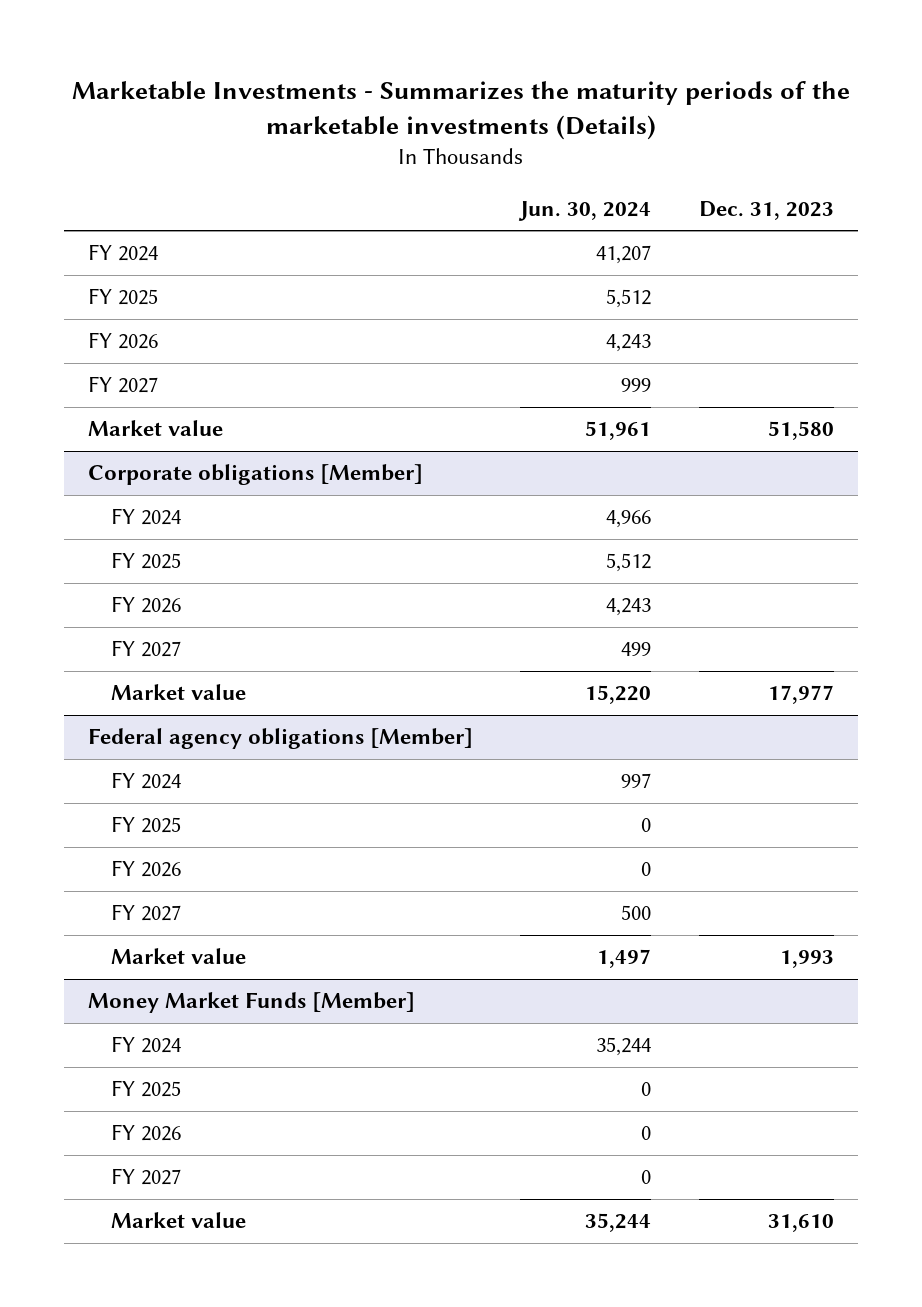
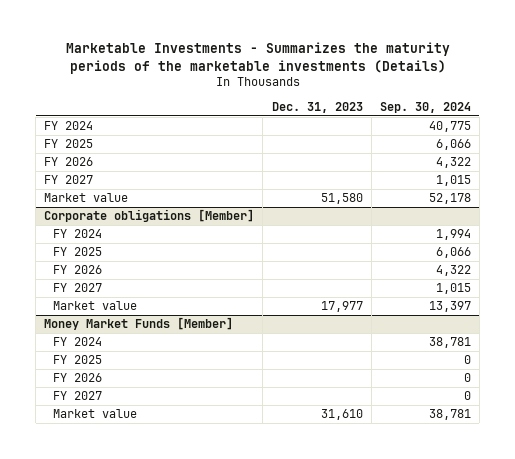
[518,200,652,221] Jun. 30, 2024 -> none
none -> [379,101,471,113] Sep. 30, 2024
[87,728,473,750] Federal agency obligations [Member] -> none
[110,772,181,790] FY 2024 -> none
[110,816,181,834] FY 2025 -> none
[110,860,181,878] FY 2026 -> none
[110,904,181,922] FY 2027 -> none
[110,948,246,965] Market value -> none

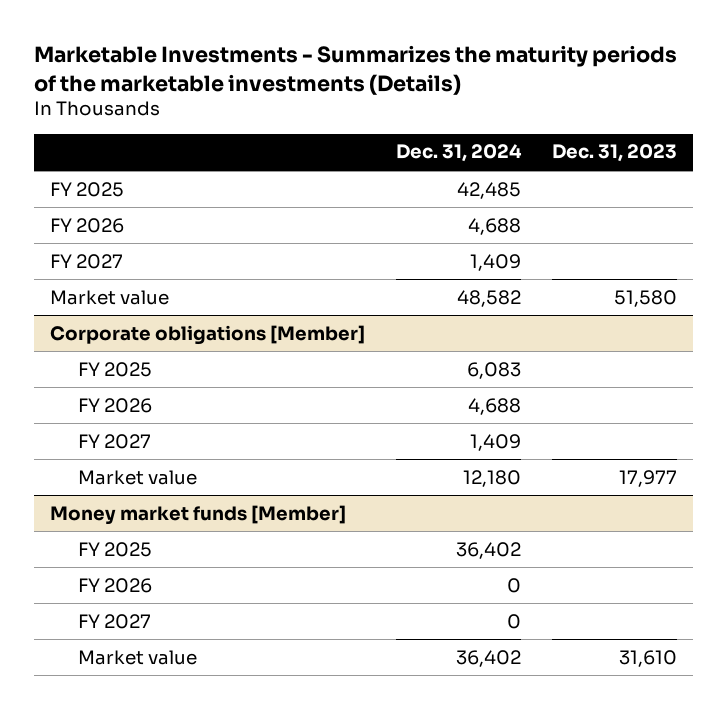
[379,101,471,113] Sep. 30, 2024 -> none
none -> [395,144,522,163] Dec. 31, 2024
[44,121,94,131] FY 2024 -> none
[53,229,103,239] FY 2024 -> none
[53,337,103,347] FY 2024 -> none
[44,317,234,331] Money Market Funds [Member] -> [49,504,346,525] Money market funds [Member]

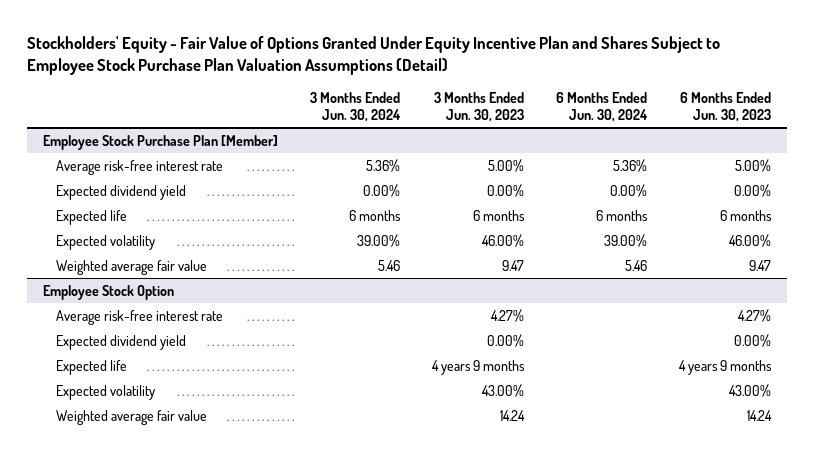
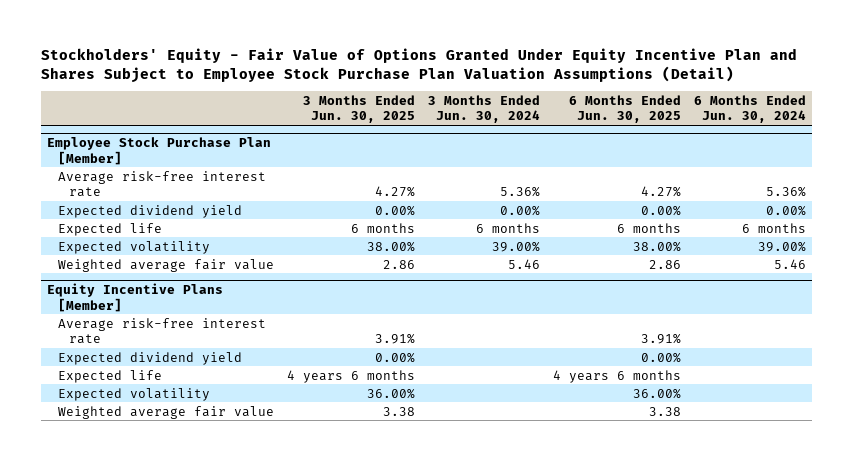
[434,91,525,123] 3 Months Ended Jun. 30, 2023 -> none
[680,91,772,123] 6 Months Ended Jun. 30, 2023 -> none
none -> [302,94,415,124] 3 Months Ended Jun. 30, 2025
none -> [568,94,681,124] 6 Months Ended Jun. 30, 2025
[43,284,175,300] Employee Stock Option -> [47,283,224,312] Equity Incentive Plans [Member]

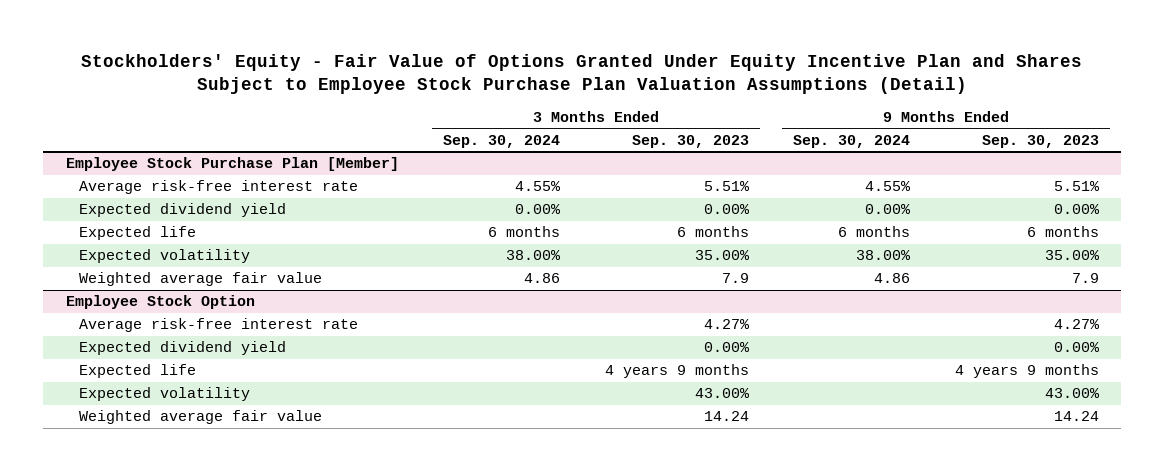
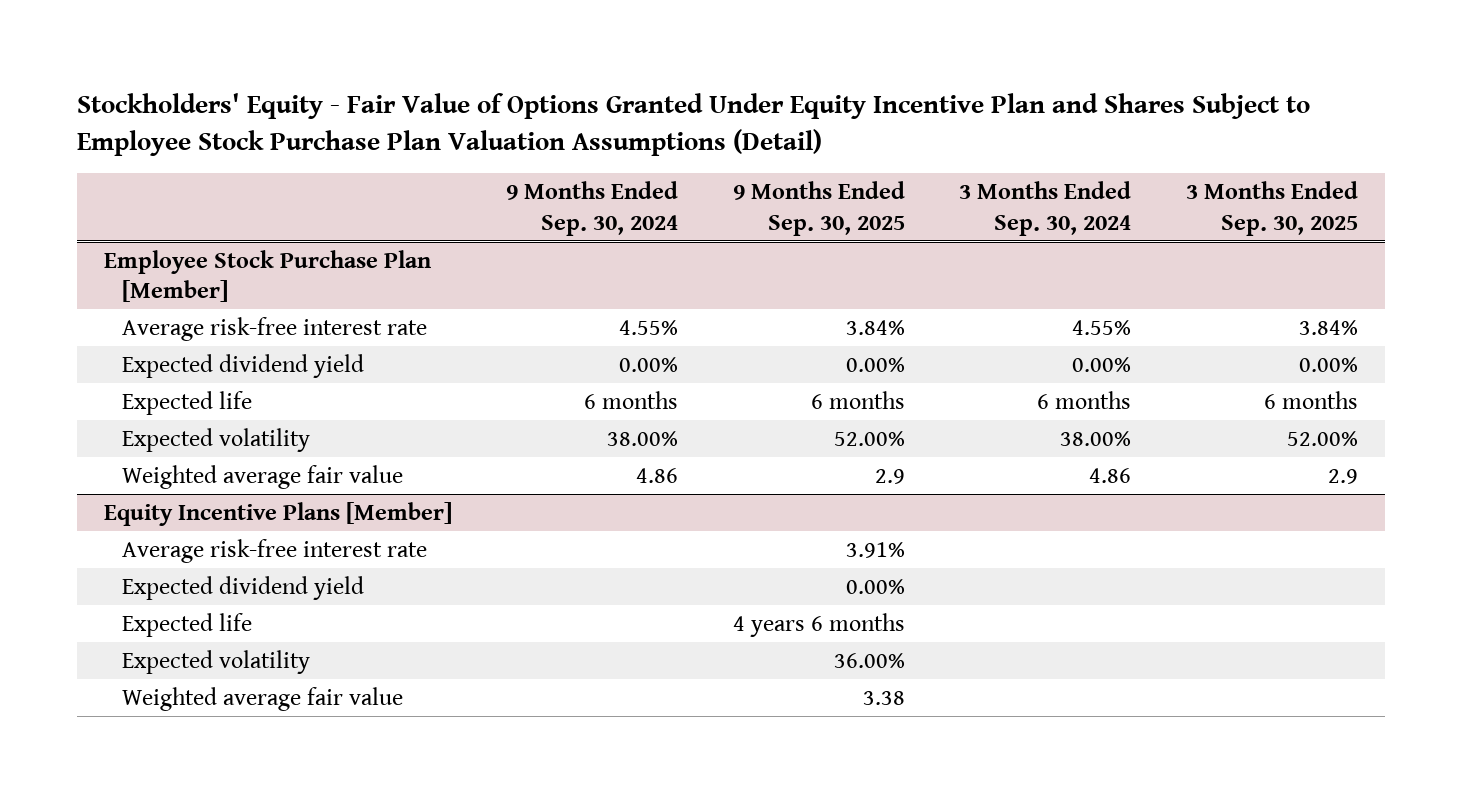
[631,134,749,148] Sep. 30, 2023 -> none
[982,134,1100,148] Sep. 30, 2023 -> none
none -> [732,181,905,236] 9 Months Ended Sep. 30, 2025
none -> [1185,181,1358,236] 3 Months Ended Sep. 30, 2025
[65,295,255,310] Employee Stock Option -> [104,501,453,526] Equity Incentive Plans [Member]

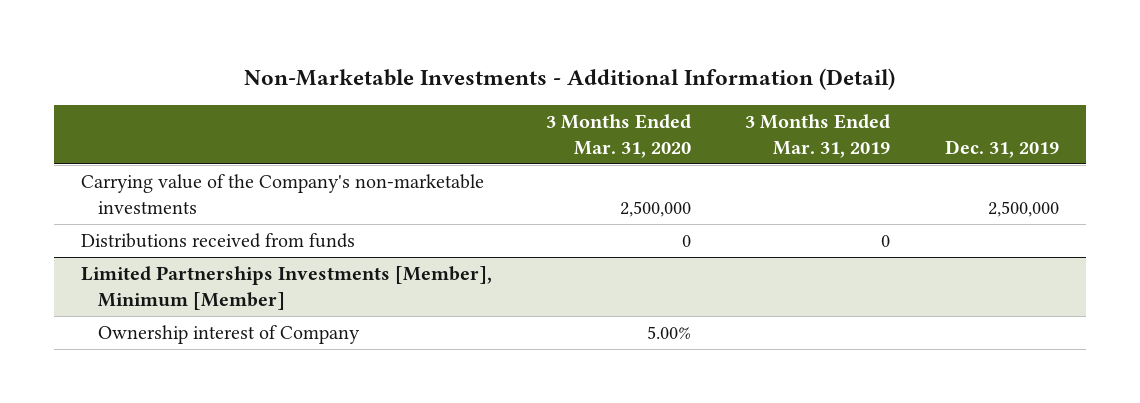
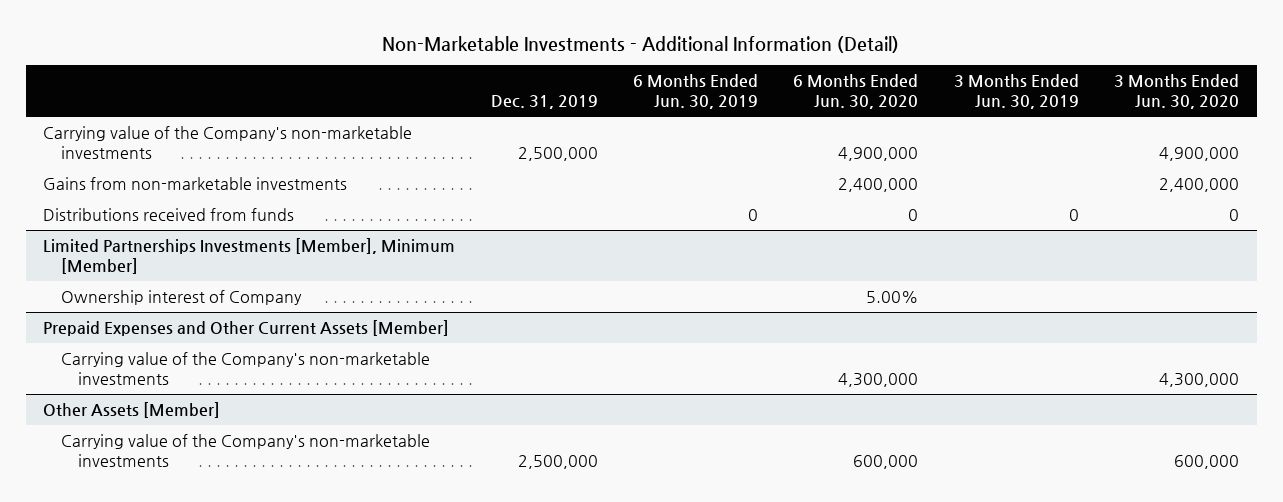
[546,113,692,158] 3 Months Ended Mar. 31, 2020 -> none
[745,113,891,158] 3 Months Ended Mar. 31, 2019 -> none
none -> [633,74,759,110] 6 Months Ended Jun. 30, 2019
none -> [793,74,919,110] 6 Months Ended Jun. 30, 2020
none -> [953,74,1079,110] 3 Months Ended Jun. 30, 2019
none -> [1114,74,1240,110] 3 Months Ended Jun. 30, 2020
none -> [43,176,348,190] Gains from non-marketable investments
none -> [43,319,450,336] Prepaid Expenses and Other Current Assets [Member]
none -> [60,351,430,385] Carrying value of the Company's non-marketable investments
none -> [43,401,221,418] Other Assets [Member]
none -> [60,433,430,467] Carrying value of the Company's non-marketable investments

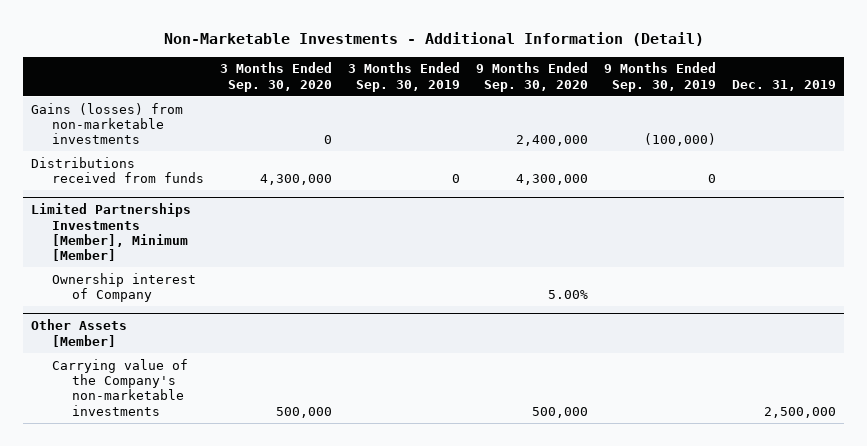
[633,74,759,110] 6 Months Ended Jun. 30, 2019 -> none
[793,74,919,110] 6 Months Ended Jun. 30, 2020 -> none
[953,74,1079,110] 3 Months Ended Jun. 30, 2019 -> none
[1114,74,1240,110] 3 Months Ended Jun. 30, 2020 -> none
none -> [219,62,332,92] 3 Months Ended Sep. 30, 2020
none -> [347,62,460,92] 3 Months Ended Sep. 30, 2019
none -> [475,62,588,92] 9 Months Ended Sep. 30, 2020
none -> [603,62,716,92] 9 Months Ended Sep. 30, 2019
[43,125,413,159] Carrying value of the Company's non-marketable investments -> none
[43,176,348,190] Gains from non-marketable investments -> [31,102,184,145] Gains (losses) from non-marketable investments
[43,319,450,336] Prepaid Expenses and Other Current Assets [Member] -> none
[60,351,430,385] Carrying value of the Company's non-marketable investments -> none

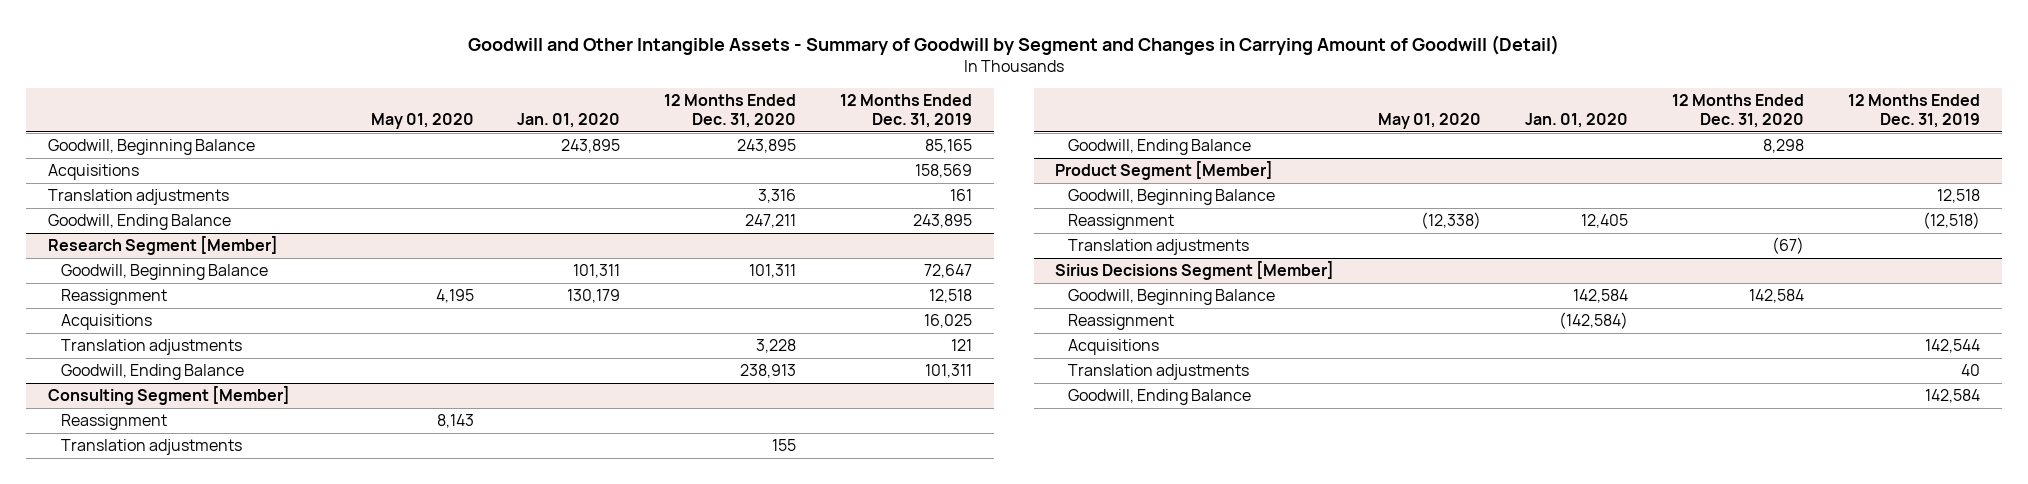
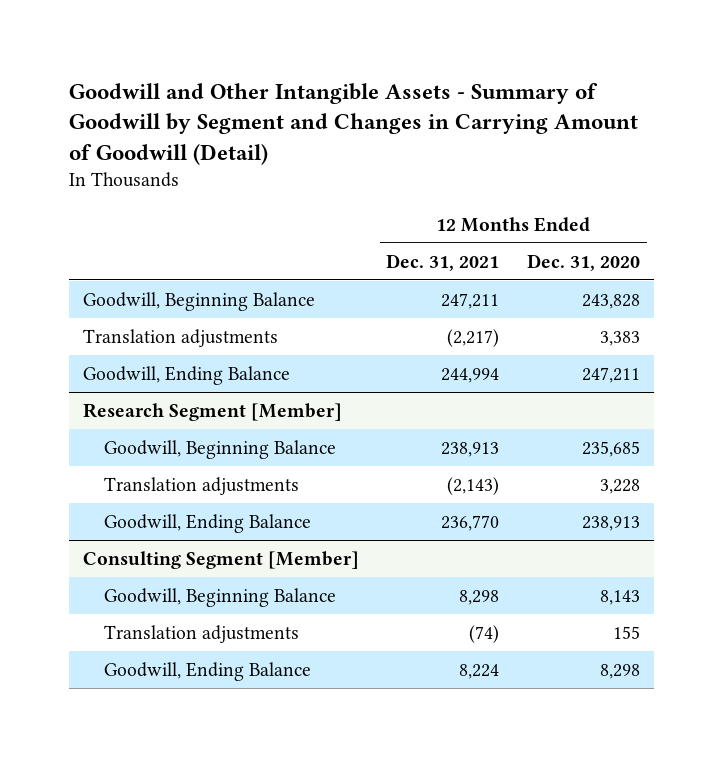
[370,113,474,130] May 01, 2020 -> none
[517,113,621,129] Jan. 01, 2020 -> none
[840,93,973,129] 12 Months Ended Dec. 31, 2019 -> none
none -> [386,253,500,271] Dec. 31, 2021
[47,164,139,181] Acquisitions -> none
[737,139,797,154] 243,895 -> [582,293,641,309] 243,828
[758,189,797,204] 3,316 -> [600,330,641,346] 3,383
[60,289,167,306] Reassignment -> none
[60,314,152,331] Acquisitions -> none
[749,264,797,279] 101,311 -> [582,440,641,457] 235,685
[60,414,167,431] Reassignment -> none
none -> [104,587,337,607] Goodwill, Beginning Balance
[1055,161,1274,181] Product Segment [Member] -> none
[1068,189,1276,206] Goodwill, Beginning Balance -> none
[1068,214,1175,231] Reassignment -> none
[1068,239,1250,256] Translation adjustments -> none
[1055,261,1335,281] Sirius Decisions Segment [Member] -> none
[1068,289,1276,306] Goodwill, Beginning Balance -> none
[1068,314,1175,331] Reassignment -> none
[1068,339,1160,356] Acquisitions -> none
[1068,364,1250,381] Translation adjustments -> none
[1068,389,1252,406] Goodwill, Ending Balance -> none

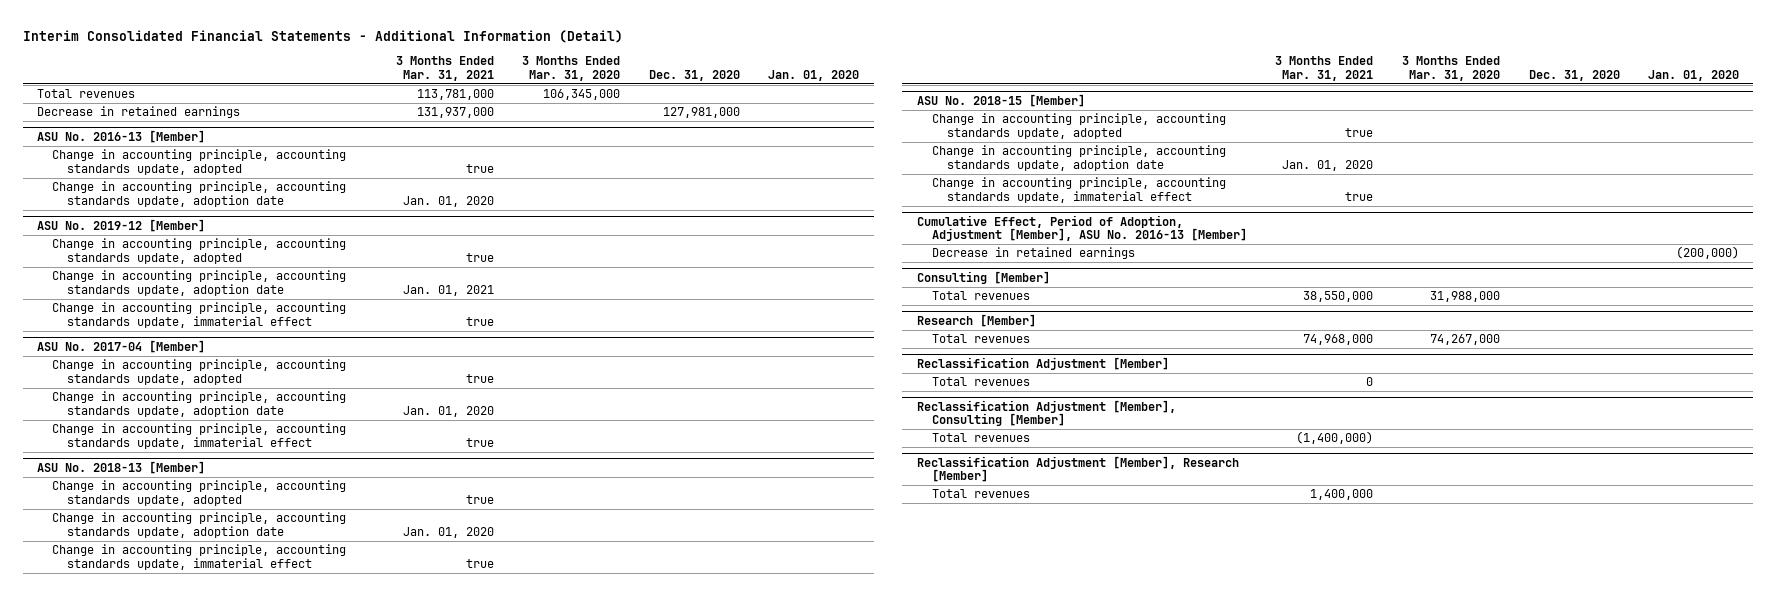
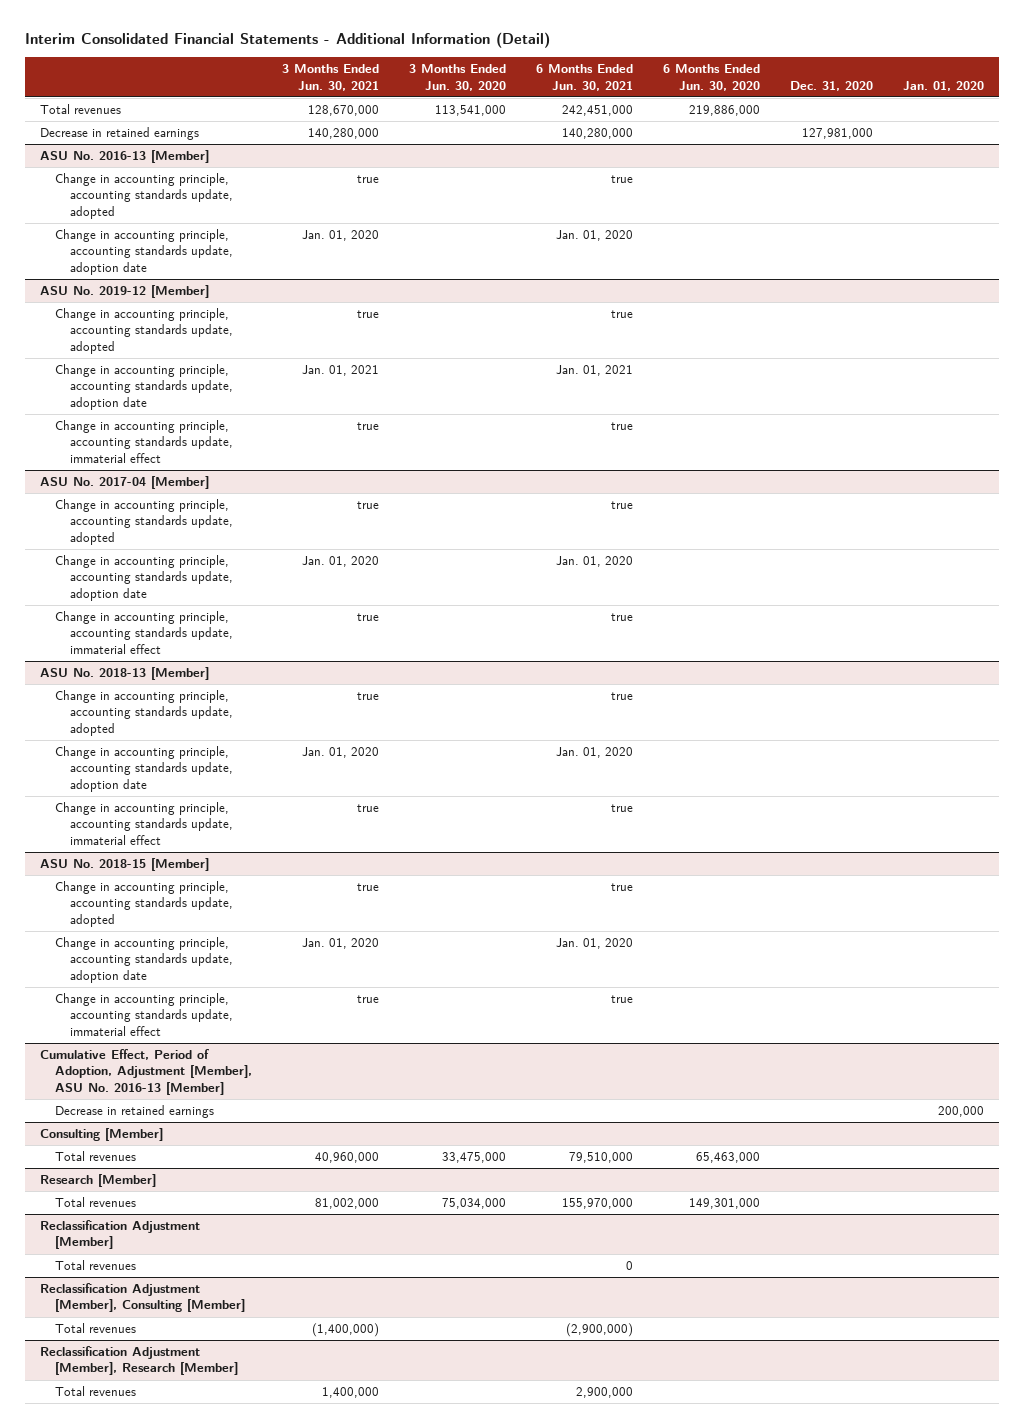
[395,56,494,81] 3 Months Ended Mar. 31, 2021 -> none
[522,56,621,81] 3 Months Ended Mar. 31, 2020 -> none
none -> [281,64,379,91] 3 Months Ended Jun. 30, 2021
none -> [408,64,506,91] 3 Months Ended Jun. 30, 2020
none -> [535,64,633,91] 6 Months Ended Jun. 30, 2021
none -> [663,64,761,91] 6 Months Ended Jun. 30, 2020
[1676,246,1740,260] (200,000) -> [938,1106,985,1118] 200,000

